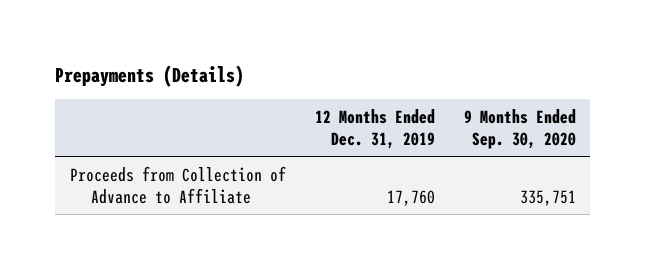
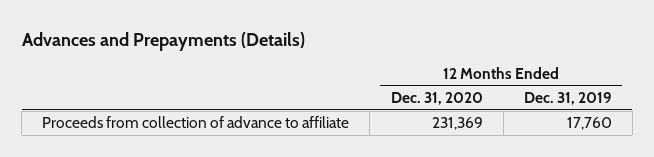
[55,64,245,87] Prepayments (Details) -> [21,32,305,52] Advances and Prepayments (Details)
[463,108,576,149] 9 Months Ended Sep. 30, 2020 -> none
none -> [390,92,483,106] Dec. 31, 2020
[69,165,286,204] Proceeds from Collection of Advance to Affiliate -> [42,116,350,129] Proceeds from collection of advance to affiliate

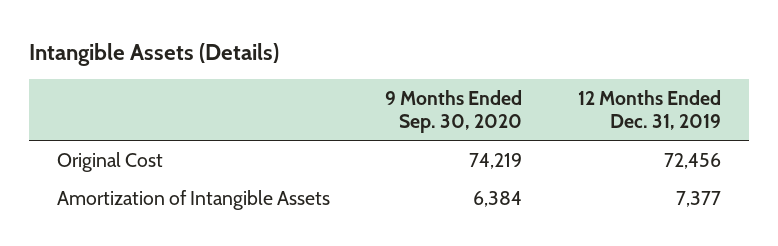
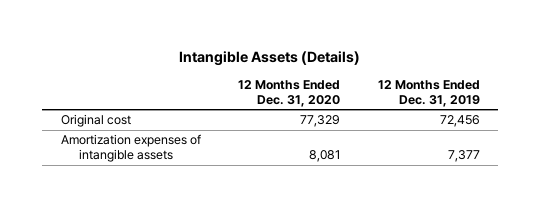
[385,90,523,134] 9 Months Ended Sep. 30, 2020 -> none
none -> [238,80,341,107] 12 Months Ended Dec. 31, 2020
[56,151,163,172] Original Cost -> [60,114,131,128] Original cost
[56,189,330,210] Amortization of Intangible Assets -> [60,134,201,163] Amortization expenses of intangible assets

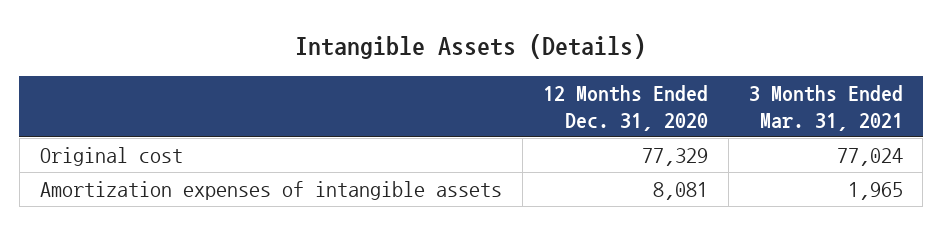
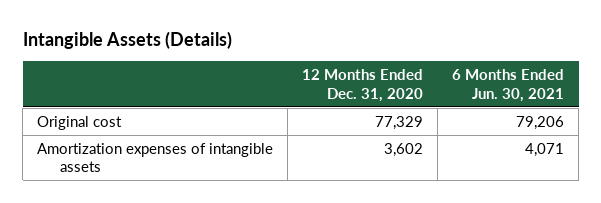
[748,84,903,131] 3 Months Ended Mar. 31, 2021 -> none
none -> [452,69,565,102] 6 Months Ended Jun. 30, 2021
[652,181,708,200] 8,081 -> [384,142,424,157] 3,602

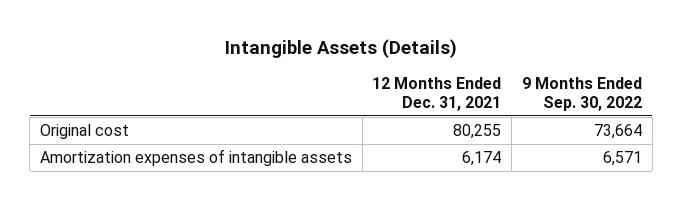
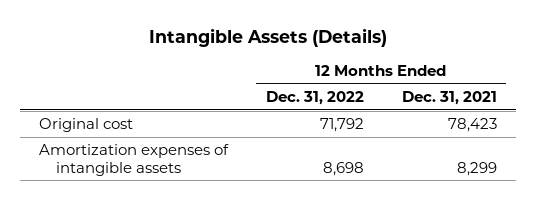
[521,77,642,111] 9 Months Ended Sep. 30, 2022 -> none
none -> [265,90,364,105] Dec. 31, 2022
[453,124,502,140] 80,255 -> [447,118,497,133] 78,423
[462,151,502,167] 6,174 -> [456,161,497,176] 8,299

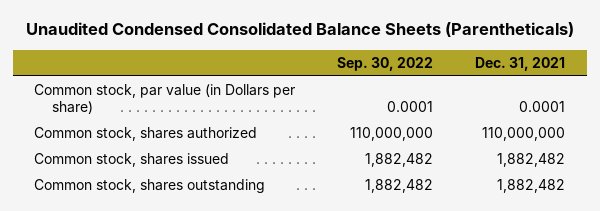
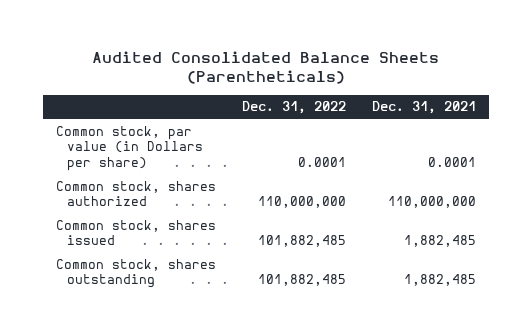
[25,22,574,38] Unaudited Condensed Consolidated Balance Sheets (Parentheticals) -> [92,50,440,85] Audited Consolidated Balance Sheets (Parentheticals)
[337,56,434,71] Sep. 30, 2022 -> none
none -> [242,101,347,115] Dec. 31, 2022
[497,153,566,168] 1,882,482 -> [404,235,477,248] 1,882,485
[497,179,566,194] 1,882,482 -> [404,274,477,287] 1,882,485

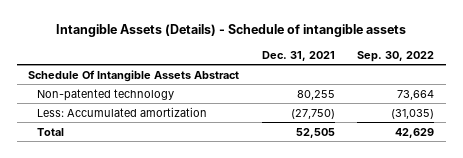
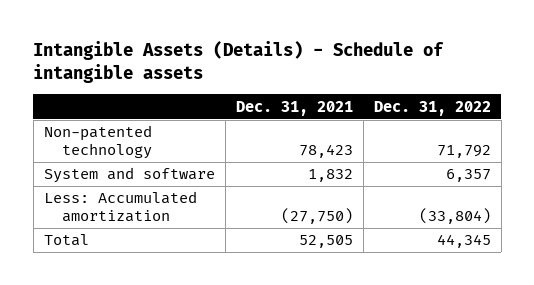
[357,50,435,62] Sep. 30, 2022 -> none
none -> [373,100,491,116] Dec. 31, 2022
[28,69,240,82] Schedule Of Intangible Assets Abstract -> none
[296,89,335,100] 80,255 -> [298,143,353,158] 78,423
none -> [43,167,215,184] System and software

